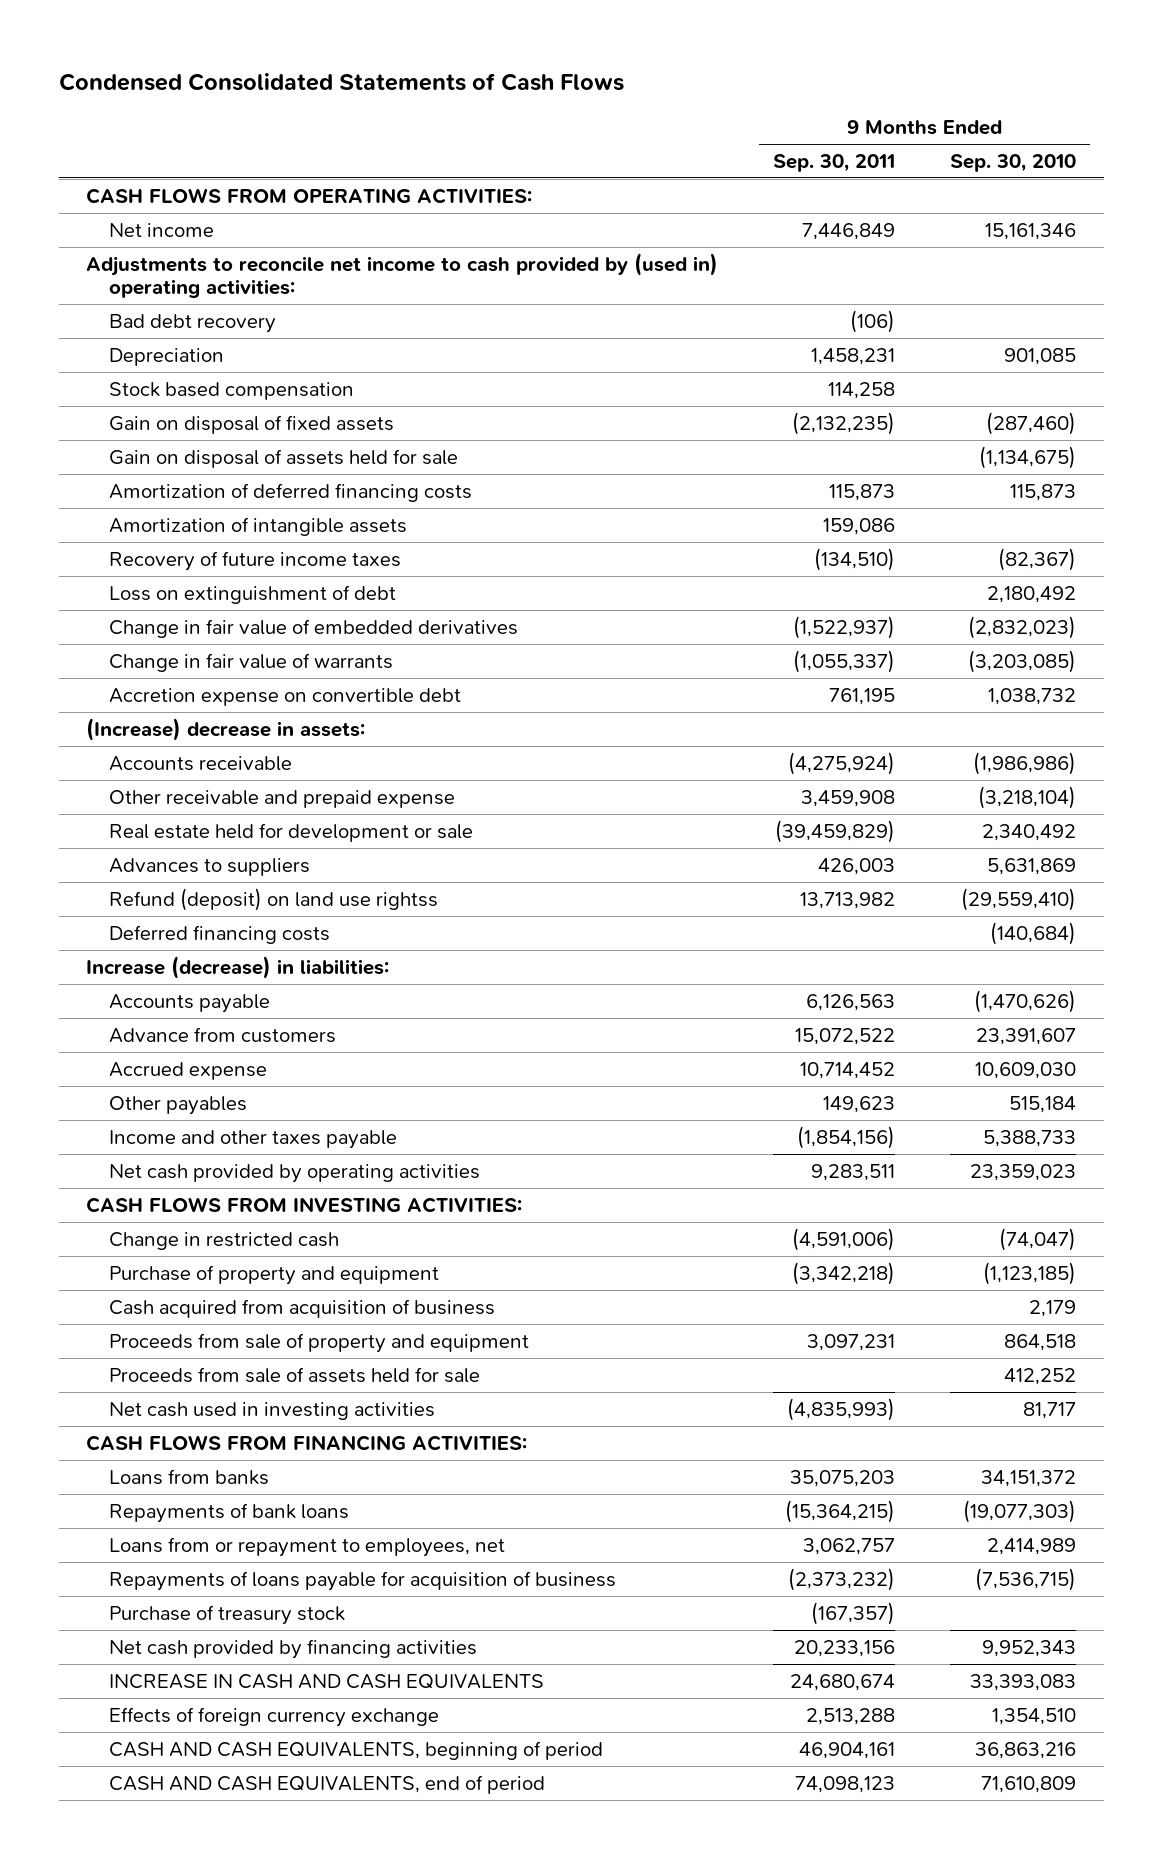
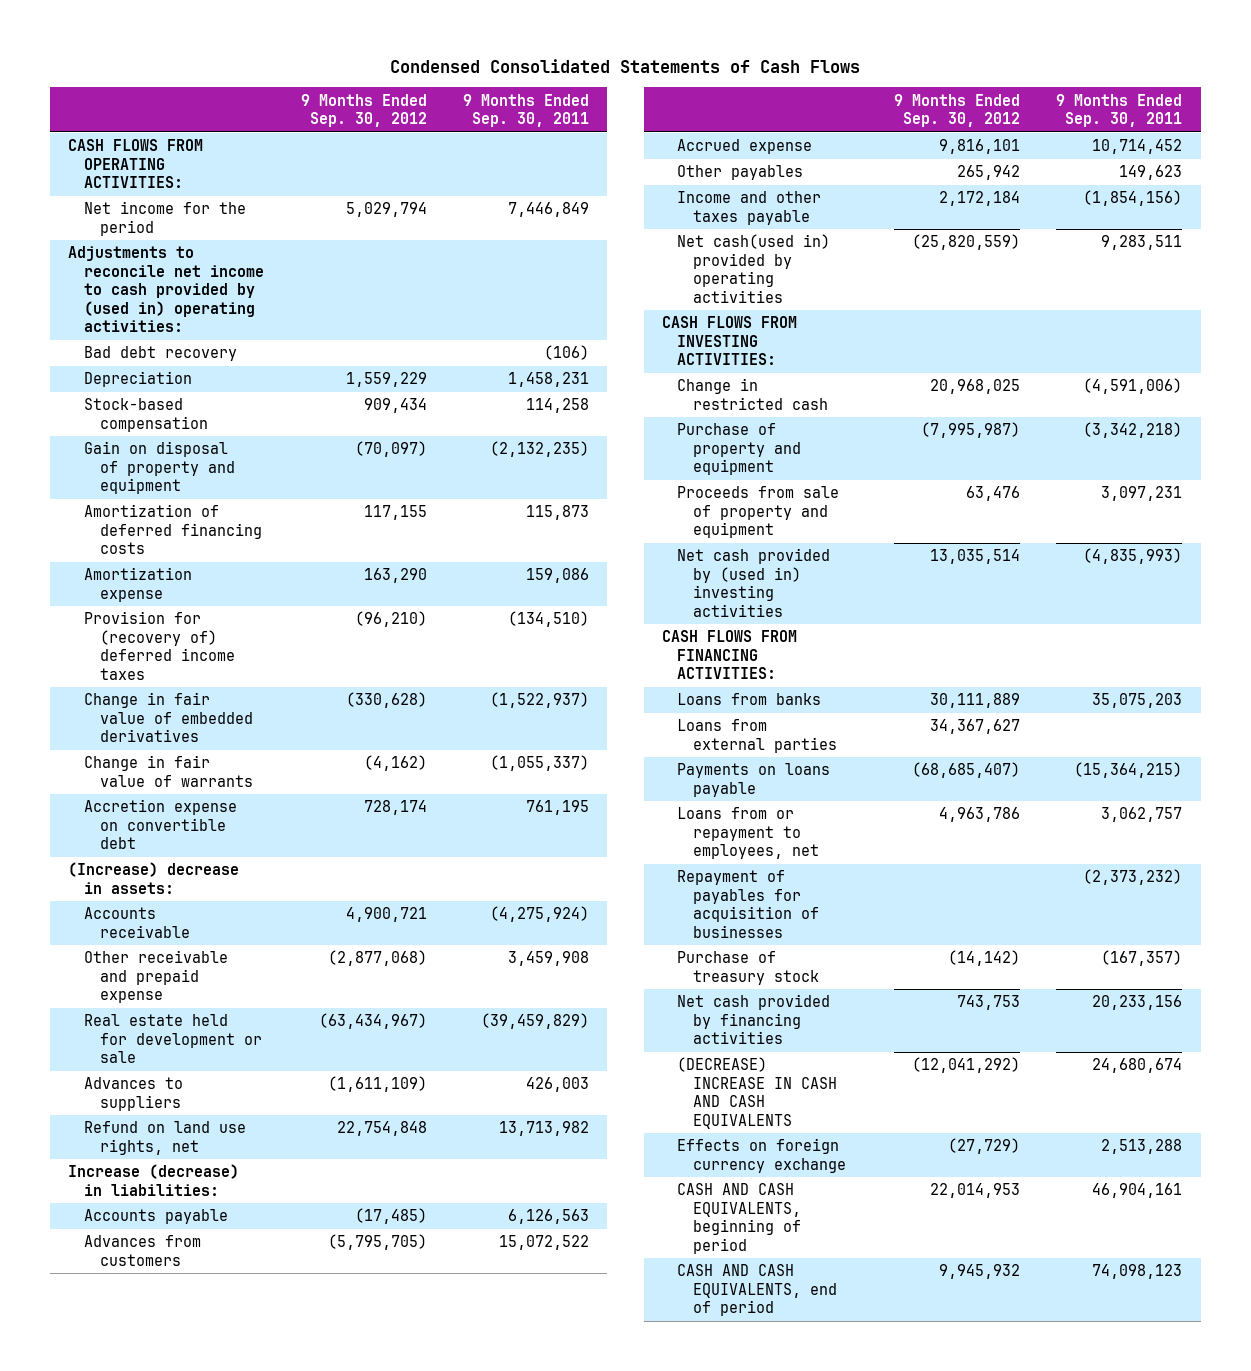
[950,153,1077,172] Sep. 30, 2010 -> none
none -> [300,93,427,128] 9 Months Ended Sep. 30, 2012
[108,222,214,237] Net income -> [84,201,247,236] Net income for the period
[108,448,458,468] Gain on disposal of assets held for sale -> none
[108,381,354,400] Stock based compensation -> [84,398,208,432] Stock-based compensation
[108,414,394,434] Gain on disposal of fixed assets -> [84,441,235,495] Gain on disposal of property and equipment
[108,584,396,604] Loss on extinguishment of debt -> none
[108,516,407,536] Amortization of intangible assets -> [84,567,193,602] Amortization expense
[108,550,401,571] Recovery of future income taxes -> [84,611,235,680] Provision for (recovery of) deferred income taxes
[108,924,330,944] Deferred financing costs -> none
[108,887,438,911] Refund (deposit) on land use rightss -> [84,1121,247,1155] Refund on land use rights, net
[108,1026,336,1043] Advance from customers -> [84,1235,202,1266] Advances from customers
[108,1163,480,1183] Net cash provided by operating activities -> [677,234,831,303] Net cash(used in) provided by operating activities
[108,1298,495,1318] Cash acquired from acquisition of business -> none
[108,1366,480,1383] Proceeds from sale of assets held for sale -> none
[108,1401,435,1420] Net cash used in investing activities -> [677,548,831,617] Net cash provided by (used in) investing activities
none -> [677,719,838,753] Loans from external parties
[108,1502,349,1523] Repayments of bank loans -> [677,763,831,797] Payments on loans payable
[108,1570,616,1591] Repayments of loans payable for acquisition of business -> [677,870,820,938] Repayment of payables for acquisition of businesses
[108,1673,544,1689] INCREASE IN CASH AND CASH EQUIVALENTS -> [677,1057,838,1129] (DECREASE) INCREASE IN CASH AND CASH EQUIVALENTS
[108,1706,439,1727] Effects of foreign currency exchange -> [677,1138,847,1173] Effects on foreign currency exchange

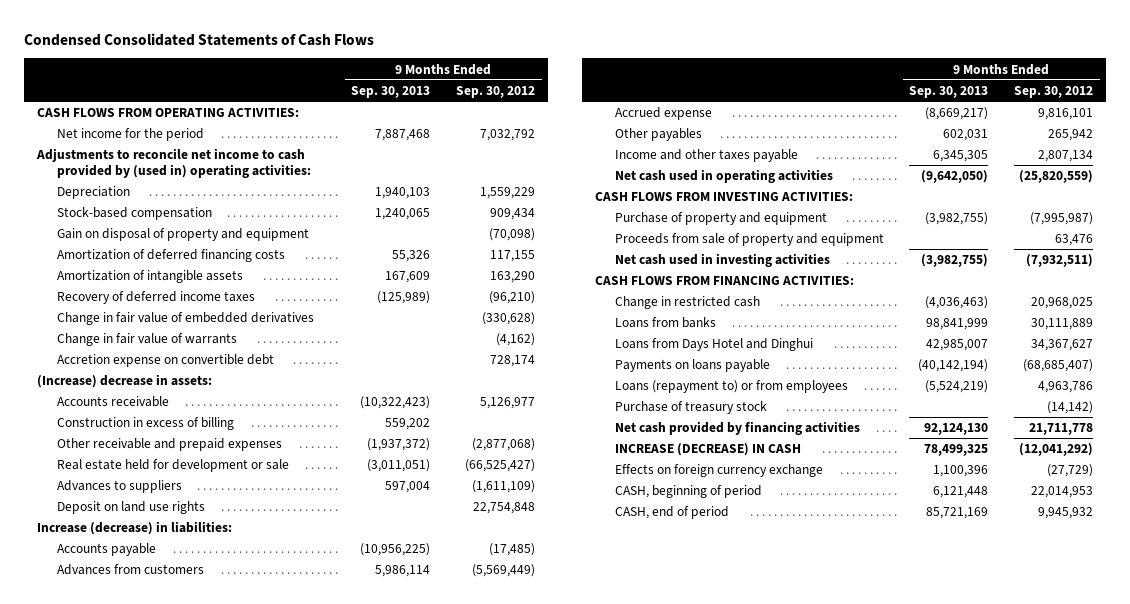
[462,93,589,128] 9 Months Ended Sep. 30, 2011 -> none
none -> [351,85,431,98] Sep. 30, 2013
[345,202,427,218] 5,029,794 -> [480,129,536,142] 7,032,792
[84,346,238,362] Bad debt recovery -> none
[354,441,427,458] (70,097) -> [489,228,536,242] (70,098)
[84,567,193,602] Amortization expense -> [56,270,243,284] Amortization of intangible assets
[84,611,235,680] Provision for (recovery of) deferred income taxes -> [56,291,255,305] Recovery of deferred income taxes
[345,907,427,923] 4,900,721 -> [480,397,536,410] 5,126,977
none -> [56,417,234,431] Construction in excess of billing
[84,950,229,1004] Other receivable and prepaid expense -> [56,438,282,452] Other receivable and prepaid expenses
[318,1013,427,1030] (63,434,967) -> [465,459,536,473] (66,525,427)
[84,1121,247,1155] Refund on land use rights, net -> [56,501,205,515] Deposit on land use rights
[327,1234,427,1251] (5,795,705) -> [472,564,536,578] (5,569,449)
[938,191,1020,207] 2,172,184 -> [1038,150,1094,163] 2,807,134
[677,234,831,303] Net cash(used in) provided by operating activities -> [614,169,833,184] Net cash used in operating activities
[677,548,831,617] Net cash provided by (used in) investing activities -> [614,253,830,268] Net cash used in investing activities
[929,549,1020,565] 13,035,514 -> [1026,254,1094,268] (7,932,511)
[677,378,829,410] Change in restricted cash -> [614,296,760,310] Change in restricted cash
[677,719,838,753] Loans from external parties -> [614,338,813,352] Loans from Days Hotel and Dinghui
[677,870,820,938] Repayment of payables for acquisition of businesses -> none
[677,807,820,860] Loans from or repayment to employees, net -> [614,380,848,394] Loans (repayment to) or from employees
[956,995,1020,1011] 743,753 -> [1029,423,1094,436] 21,711,778
[677,1057,838,1129] (DECREASE) INCREASE IN CASH AND CASH EQUIVALENTS -> [614,443,801,457] INCREASE (DECREASE) IN CASH
[677,1183,802,1254] CASH AND CASH EQUIVALENTS, beginning of period -> [614,485,762,499] CASH, beginning of period
[677,1264,838,1317] CASH AND CASH EQUIVALENTS, end of period -> [614,506,729,520] CASH, end of period

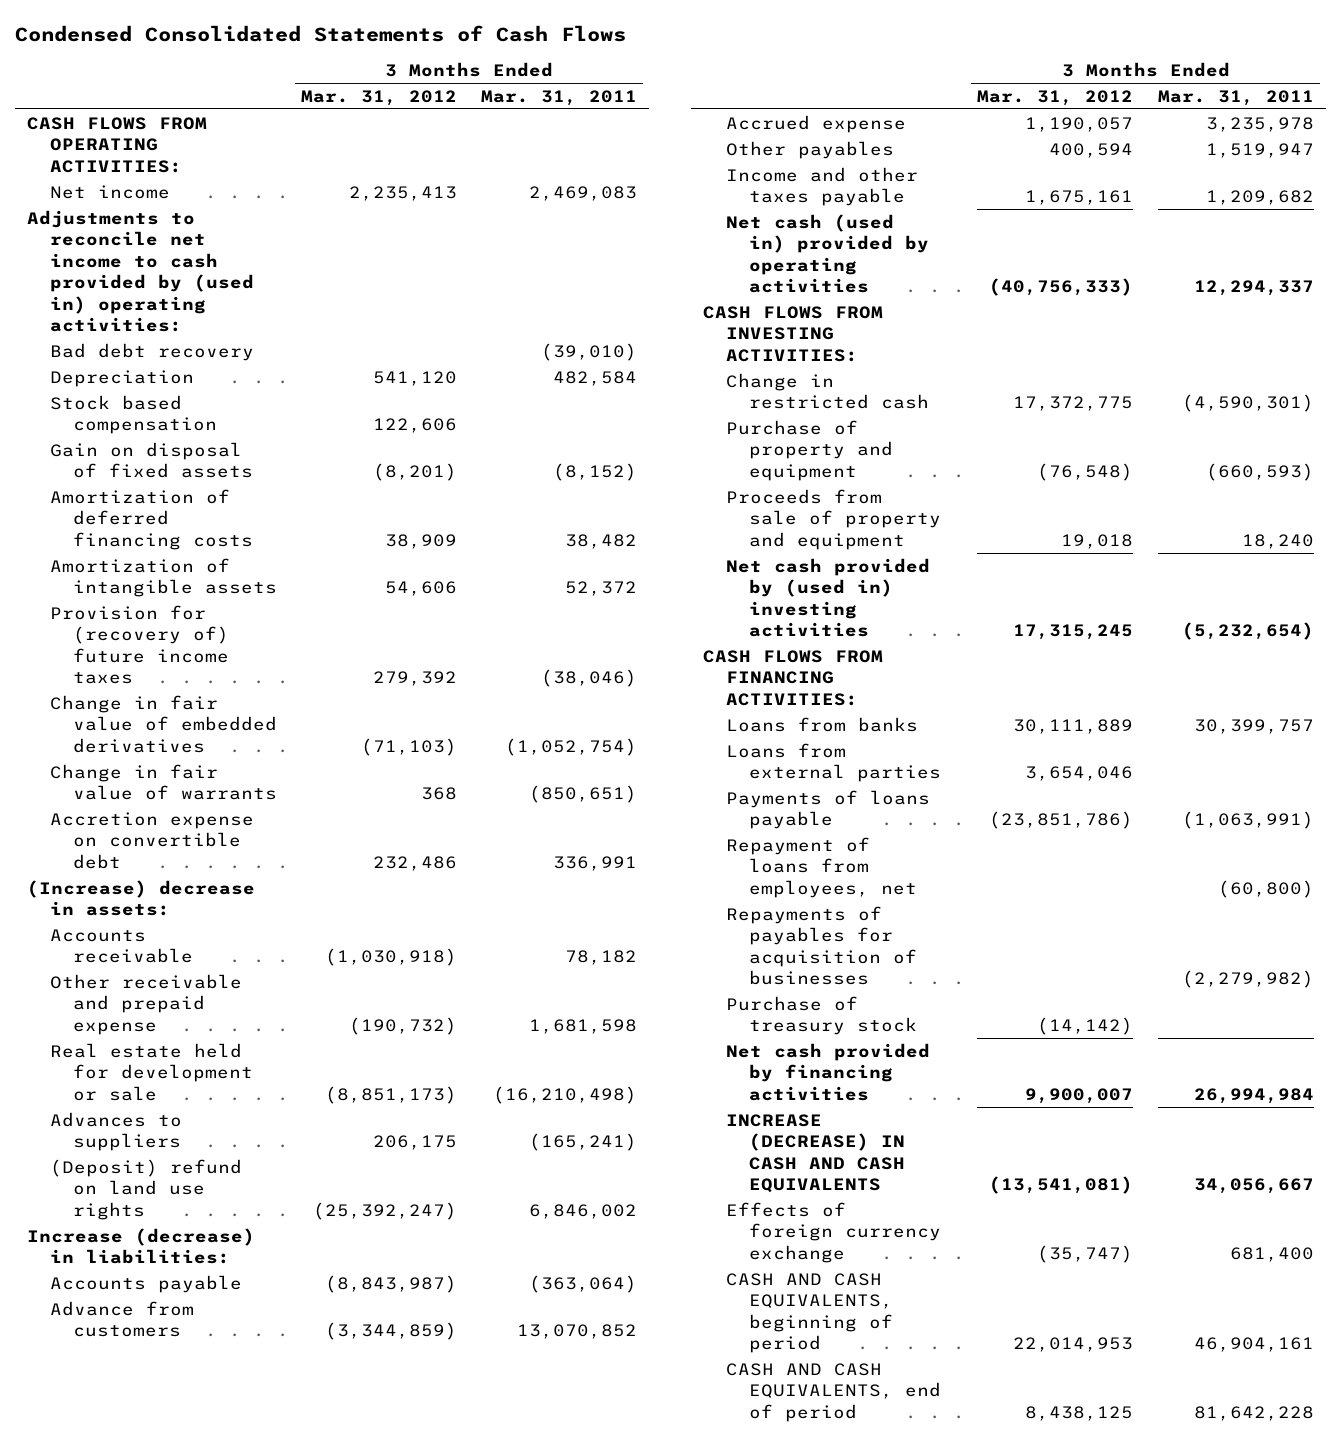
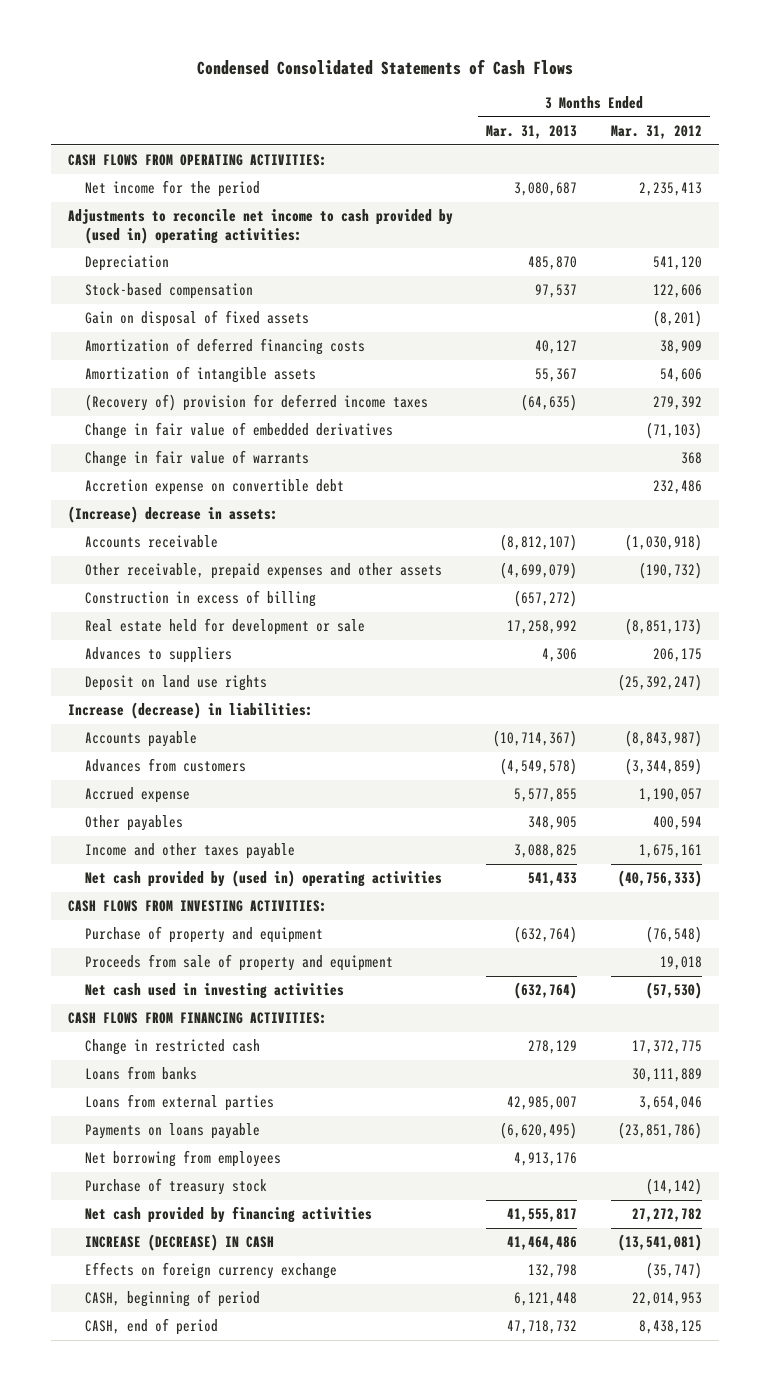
[481,89,638,106] Mar. 31, 2011 -> none
none -> [486,125,578,140] Mar. 31, 2013
[49,184,170,199] Net income -> [85,180,261,198] Net income for the period
[49,342,254,361] Bad debt recovery -> none
[49,394,217,435] Stock based compensation -> [85,283,254,300] Stock-based compensation
[49,604,229,685] Provision for (recovery of) future income taxes -> [85,394,429,412] (Recovery of) provision for deferred income taxes
[49,973,242,1035] Other receivable and prepaid expense -> [85,563,443,580] Other receivable, prepaid expenses and other assets
none -> [85,590,317,608] Construction in excess of billing
[49,1158,242,1220] (Deposit) refund on land use rights -> [85,675,268,692] Deposit on land use rights
[49,1300,194,1338] Advance from customers -> [85,758,247,773] Advances from customers
[726,213,930,294] Net cash (used in) provided by operating activities -> [85,870,443,888] Net cash provided by (used in) operating activities
[726,557,931,638] Net cash provided by (used in) investing activities -> [85,983,345,1000] Net cash used in investing activities
[1013,624,1134,641] 17,315,245 -> [645,982,702,1000] (57,530)
[726,372,930,410] Change in restricted cash -> [85,1039,261,1056] Change in restricted cash
[726,836,918,898] Repayment of loans from employees, net -> none
[726,905,918,986] Repayments of payables for acquisition of businesses -> none
[726,789,931,830] Payments of loans payable -> [85,1123,261,1140] Payments on loans payable
none -> [85,1150,282,1168] Net borrowing from employees
[1025,1087,1134,1104] 9,900,007 -> [631,1208,702,1223] 27,272,782
[726,1113,906,1194] INCREASE (DECREASE) IN CASH AND CASH EQUIVALENTS -> [85,1234,275,1252] INCREASE (DECREASE) IN CASH
[726,1201,942,1263] Effects of foreign currency exchange -> [85,1262,338,1280] Effects on foreign currency exchange
[726,1272,894,1354] CASH AND CASH EQUIVALENTS, beginning of period -> [85,1290,261,1308] CASH, beginning of period
[726,1362,942,1422] CASH AND CASH EQUIVALENTS, end of period -> [85,1318,219,1336] CASH, end of period

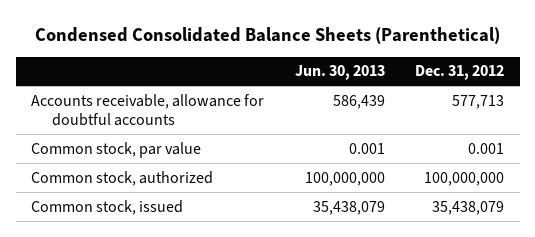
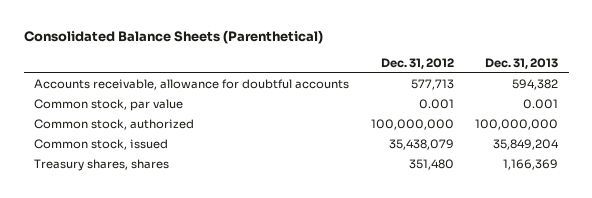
[34,26,500,44] Condensed Consolidated Balance Sheets (Parenthetical) -> [23,30,323,45] Consolidated Balance Sheets (Parenthetical)
[294,65,385,81] Jun. 30, 2013 -> none
none -> [484,57,558,69] Dec. 31, 2013
none -> [34,159,170,172] Treasury shares, shares

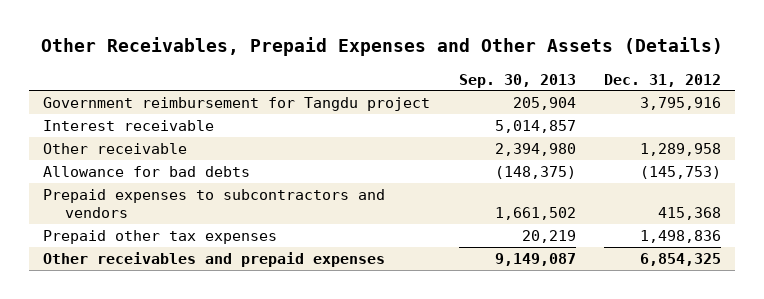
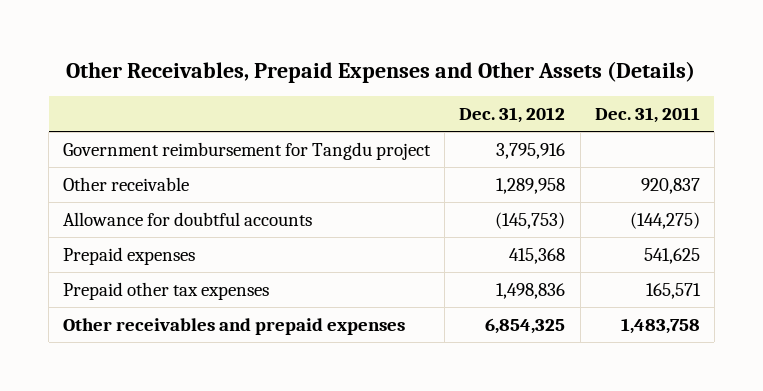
[458,73,576,88] Sep. 30, 2013 -> none
none -> [594,107,700,124] Dec. 31, 2011
[43,119,215,131] Interest receivable -> none
[43,165,251,177] Allowance for bad debts -> [63,211,313,226] Allowance for doubtful accounts
[43,188,386,218] Prepaid expenses to subcontractors and vendors -> [63,246,196,265] Prepaid expenses

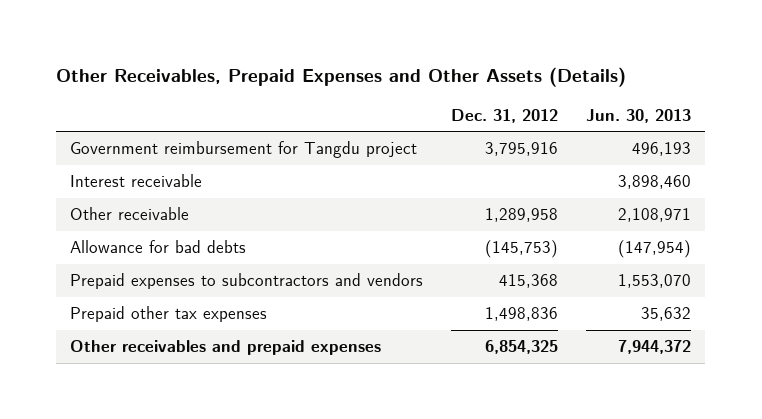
[594,107,700,124] Dec. 31, 2011 -> none
none -> [586,108,692,123] Jun. 30, 2013
none -> [70,174,203,188] Interest receivable
[63,211,313,226] Allowance for doubtful accounts -> [70,240,247,254] Allowance for bad debts
[63,246,196,265] Prepaid expenses -> [70,273,424,290] Prepaid expenses to subcontractors and vendors

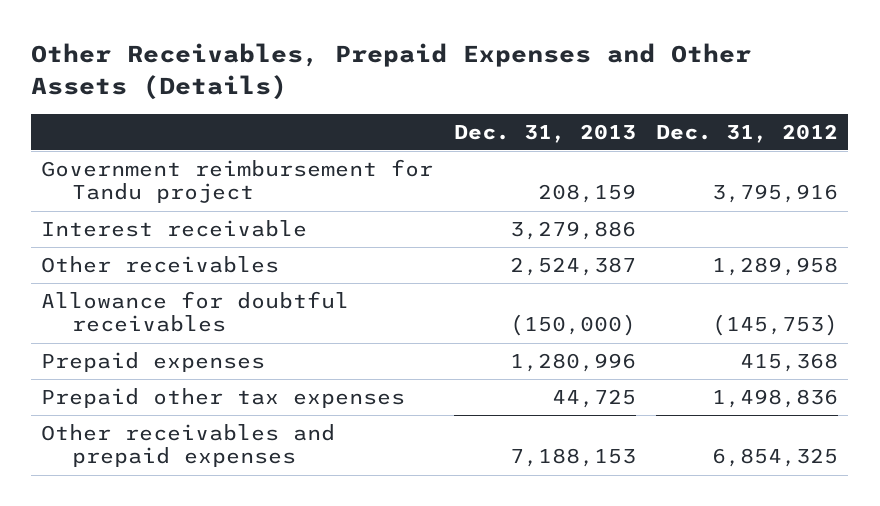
[586,108,692,123] Jun. 30, 2013 -> none
none -> [453,123,636,143] Dec. 31, 2013
[70,141,418,159] Government reimbursement for Tangdu project -> [41,159,434,204] Government reimbursement for Tandu project
[70,207,190,221] Other receivable -> [41,256,280,274] Other receivables
[70,240,247,254] Allowance for bad debts -> [41,291,350,333] Allowance for doubtful receivables
[70,273,424,290] Prepaid expenses to subcontractors and vendors -> [41,352,266,373] Prepaid expenses

